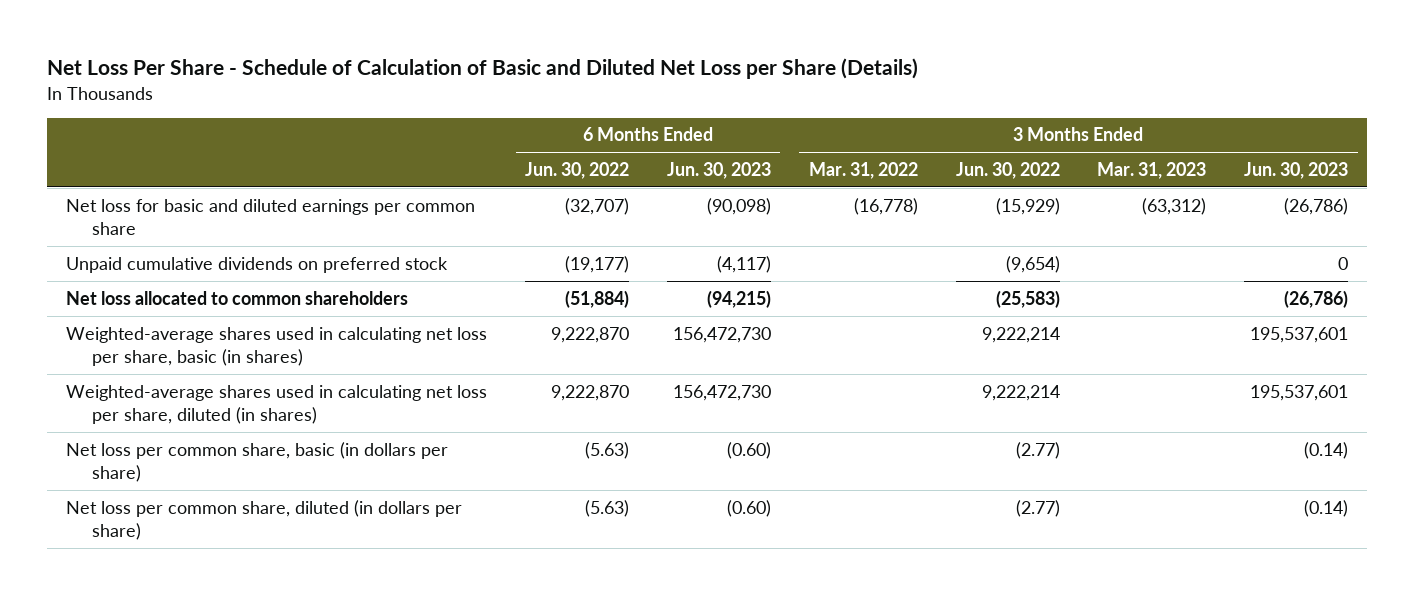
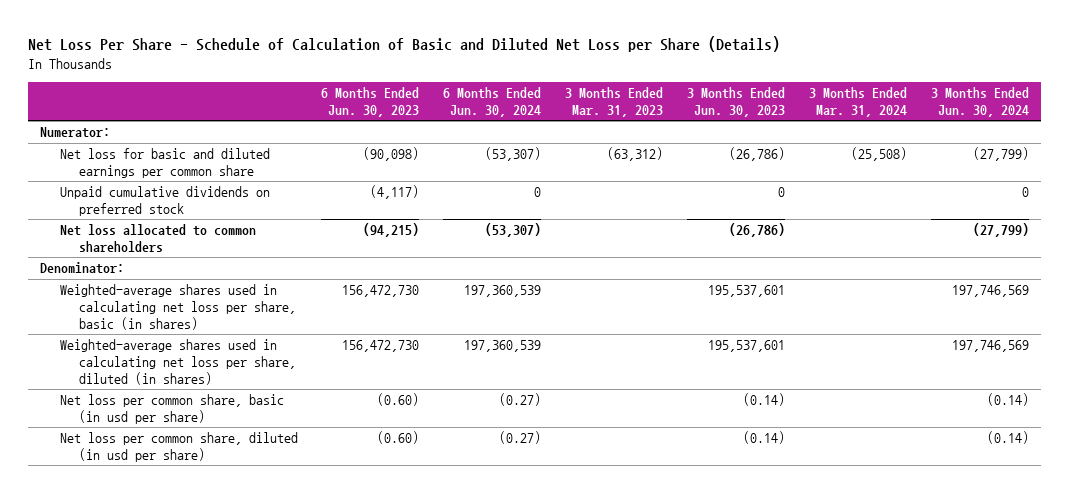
[525,161,630,179] Jun. 30, 2022 -> none
[808,161,918,179] Mar. 31, 2022 -> none
[955,161,1060,179] Jun. 30, 2022 -> none
none -> [443,86,542,117] 6 Months Ended Jun. 30, 2024
none -> [808,86,907,117] 3 Months Ended Mar. 31, 2024
none -> [930,86,1029,117] 3 Months Ended Jun. 30, 2024
none -> [39,127,110,139] Numerator:
none -> [39,262,124,275] Denominator:
[66,441,449,482] Net loss per common share, basic (in dollars per share) -> [59,394,284,424] Net loss per common share, basic (in usd per share)
[66,499,463,540] Net loss per common share, diluted (in dollars per share) -> [59,432,298,462] Net loss per common share, diluted (in usd per share)

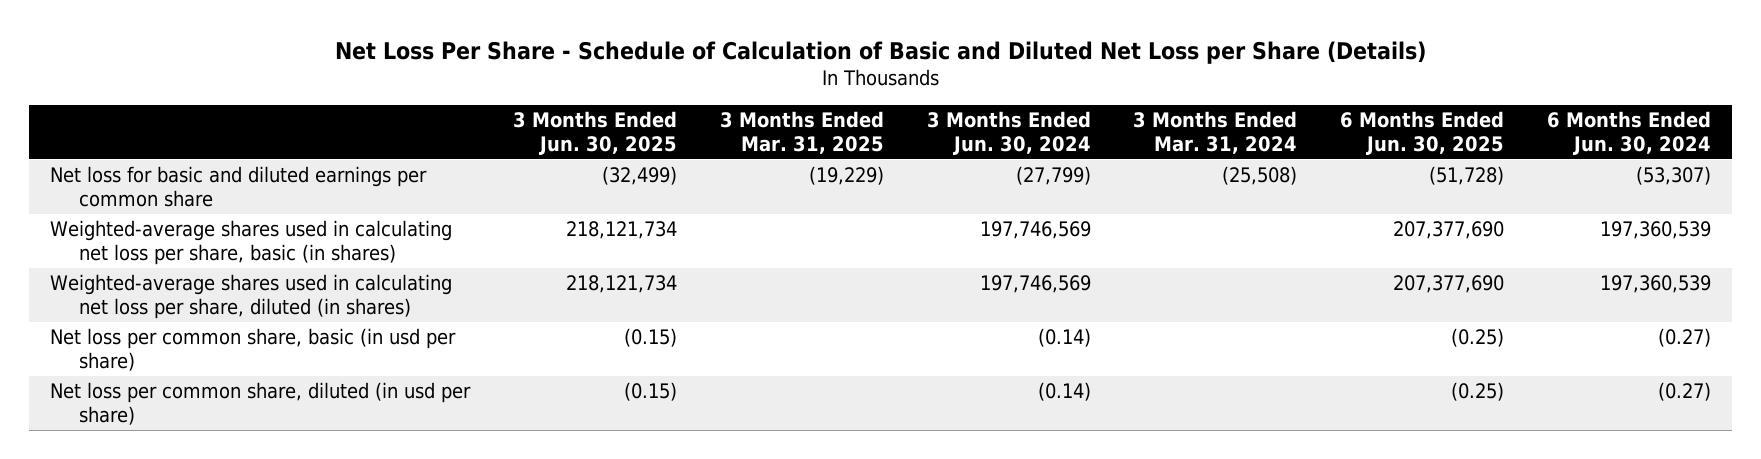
[321,86,420,117] 6 Months Ended Jun. 30, 2023 -> none
[565,86,664,117] 3 Months Ended Mar. 31, 2023 -> none
[687,86,786,117] 3 Months Ended Jun. 30, 2023 -> none
none -> [513,110,678,155] 3 Months Ended Jun. 30, 2025
none -> [719,110,884,154] 3 Months Ended Mar. 31, 2025
none -> [1340,110,1505,155] 6 Months Ended Jun. 30, 2025
[39,127,110,139] Numerator: -> none
[59,186,270,216] Unpaid cumulative dividends on preferred stock -> none
[59,224,256,252] Net loss allocated to common shareholders -> none
[39,262,124,275] Denominator: -> none

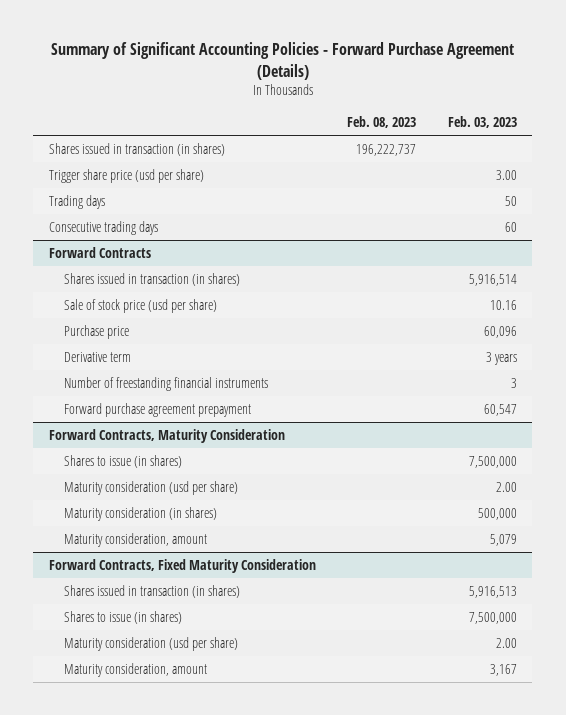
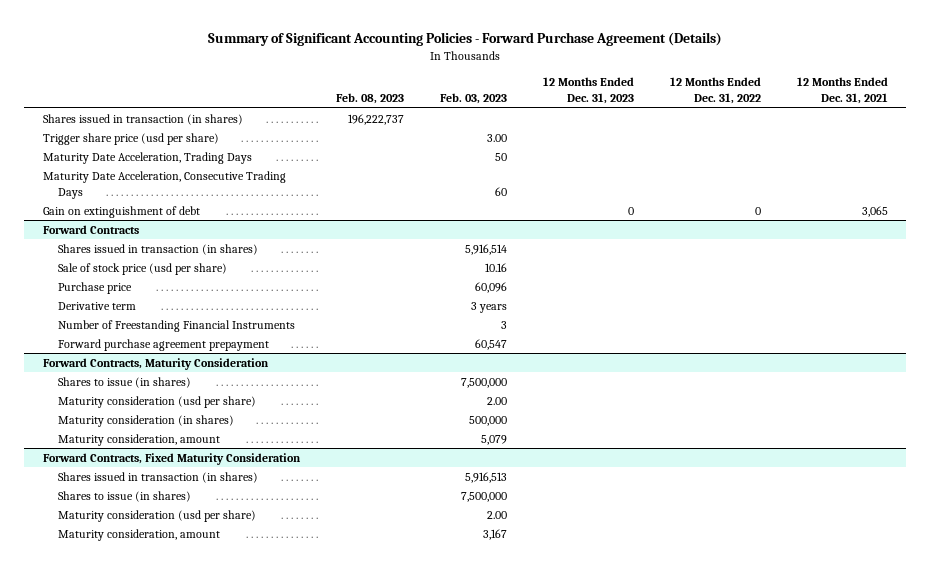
none -> [543,77,635,104] 12 Months Ended Dec. 31, 2023
none -> [670,77,762,104] 12 Months Ended Dec. 31, 2022
none -> [797,77,889,104] 12 Months Ended Dec. 31, 2021
[49,194,106,209] Trading days -> [42,151,252,164] Maturity Date Acceleration, Trading Days
[49,220,159,235] Consecutive trading days -> [42,170,286,199] Maturity Date Acceleration, Consecutive Trading Days
none -> [42,205,200,218] Gain on extinguishment of debt
[64,376,269,391] Number of freestanding financial instruments -> [58,319,296,332] Number of Freestanding Financial Instruments

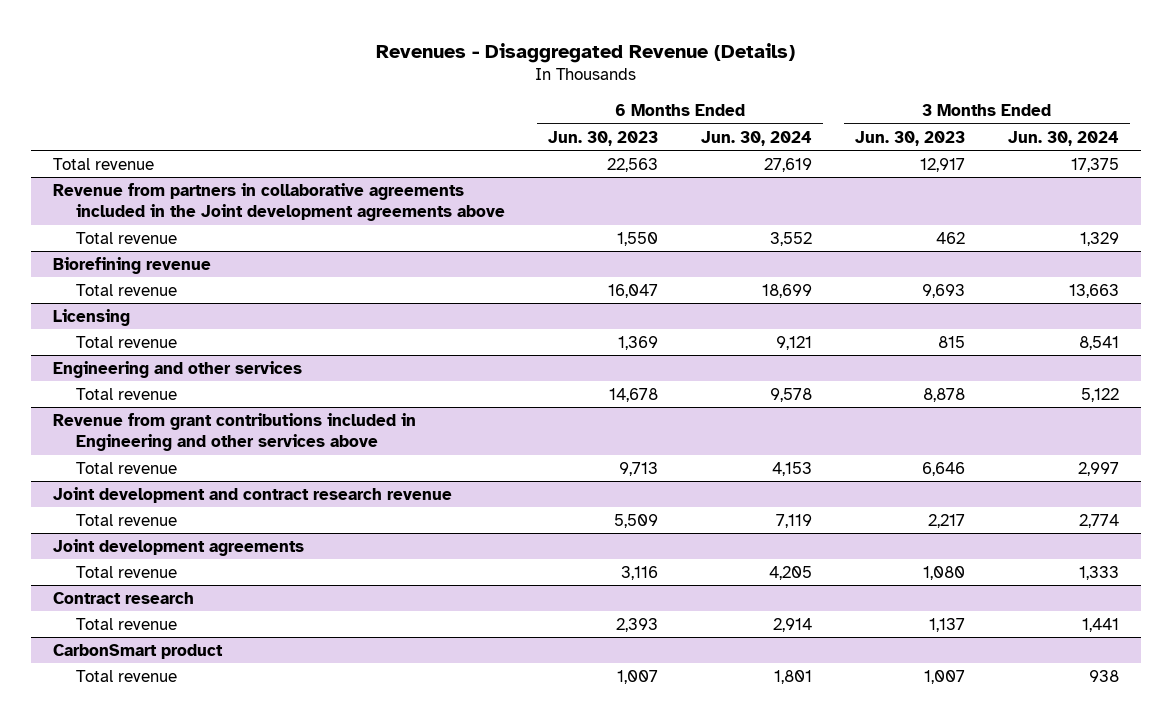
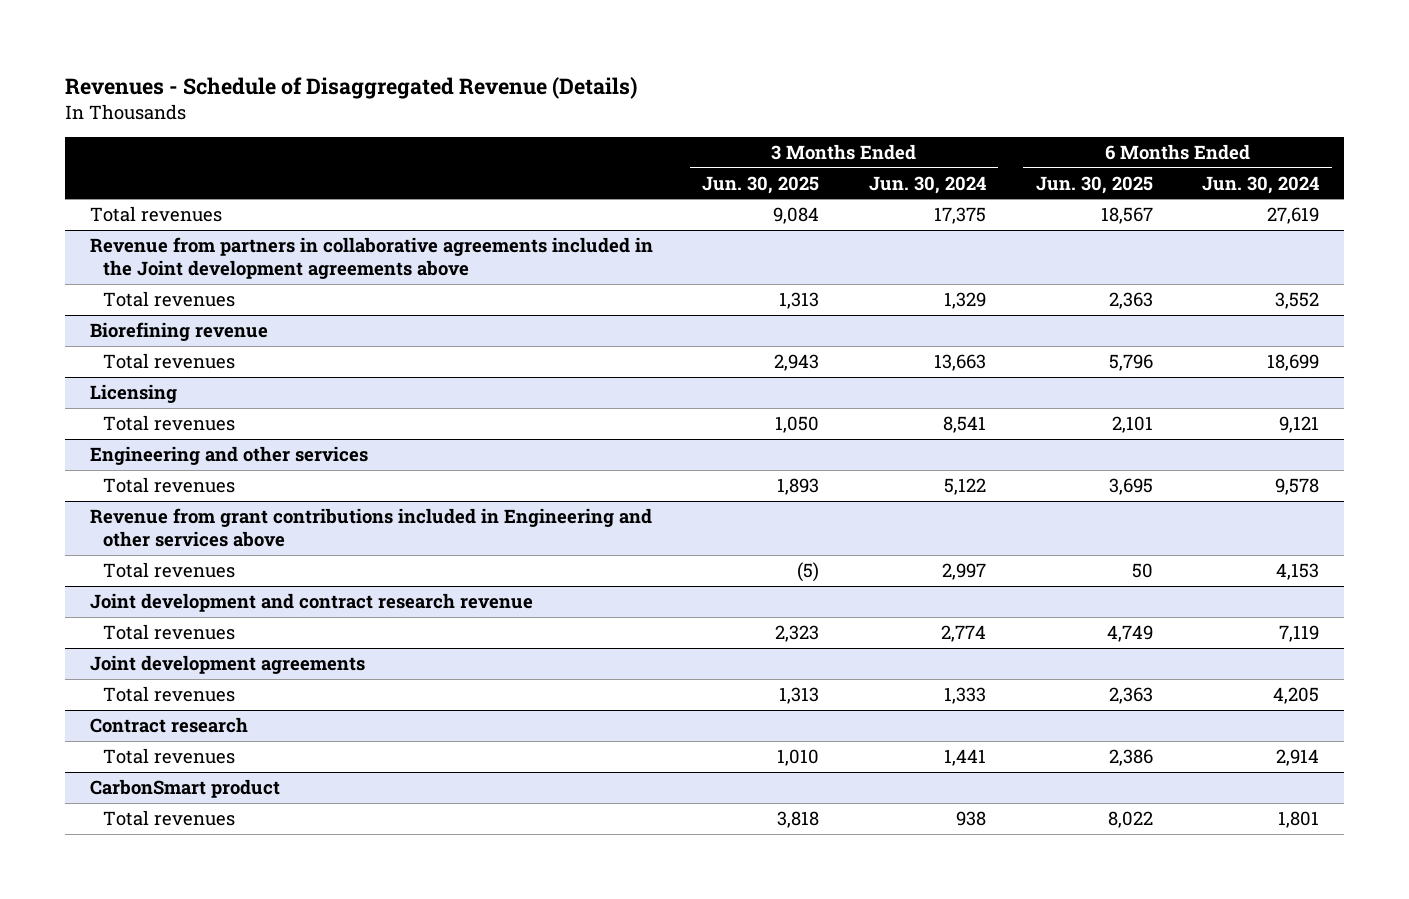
[376,42,796,63] Revenues - Disaggregated Revenue (Details) -> [64,76,637,99] Revenues - Schedule of Disaggregated Revenue (Details)
[548,130,659,146] Jun. 30, 2023 -> none
[855,130,966,146] Jun. 30, 2023 -> none
none -> [702,175,820,194] Jun. 30, 2025
none -> [1035,175,1153,194] Jun. 30, 2025
[52,157,154,170] Total revenue -> [89,205,222,222] Total revenues
[76,231,178,244] Total revenue -> [103,290,236,307] Total revenues
[76,283,178,296] Total revenue -> [103,352,236,369] Total revenues
[76,335,178,348] Total revenue -> [103,414,236,431] Total revenues
[76,387,178,400] Total revenue -> [103,476,236,493] Total revenues
[76,461,178,474] Total revenue -> [103,561,236,578] Total revenues
[76,513,178,526] Total revenue -> [103,623,236,640] Total revenues
[76,565,178,578] Total revenue -> [103,685,236,702] Total revenues
[76,617,178,630] Total revenue -> [103,747,236,764] Total revenues
[76,669,178,682] Total revenue -> [103,809,236,826] Total revenues

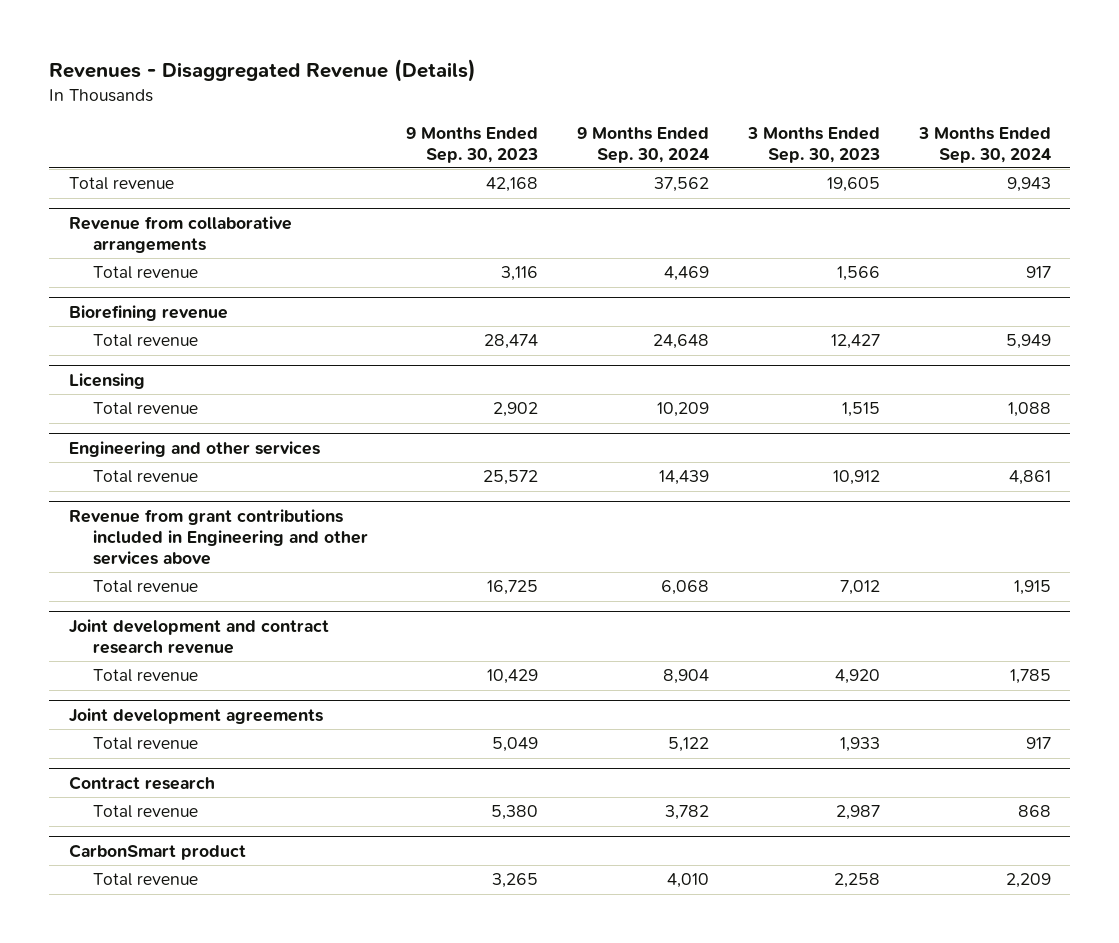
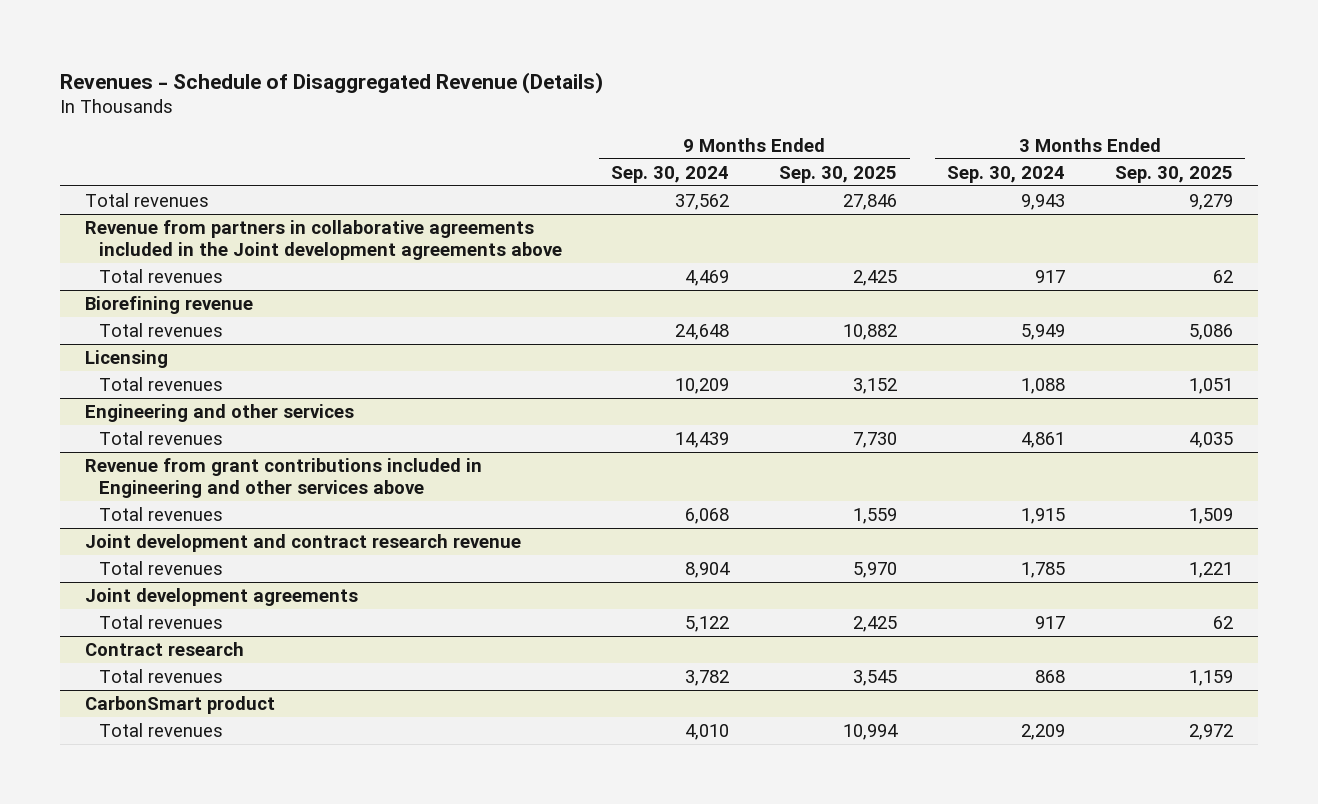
[49,58,477,82] Revenues - Disaggregated Revenue (Details) -> [60,71,604,94] Revenues - Schedule of Disaggregated Revenue (Details)
[406,126,539,163] 9 Months Ended Sep. 30, 2023 -> none
[746,126,880,163] 3 Months Ended Sep. 30, 2023 -> none
none -> [779,165,898,183] Sep. 30, 2025
none -> [1114,165,1233,183] Sep. 30, 2025
[68,177,174,191] Total revenue -> [85,193,210,208] Total revenues
[68,215,292,253] Revenue from collaborative arrangements -> [85,220,562,260] Revenue from partners in collaborative agreements included in the Joint development agreements above
[92,266,198,280] Total revenue -> [98,269,223,284] Total revenues
[92,334,198,348] Total revenue -> [98,323,223,338] Total revenues
[92,402,198,416] Total revenue -> [98,377,223,392] Total revenues
[92,470,198,484] Total revenue -> [98,431,223,446] Total revenues
[92,580,198,594] Total revenue -> [98,507,223,522] Total revenues
[92,669,198,683] Total revenue -> [98,561,223,576] Total revenues
[92,737,198,751] Total revenue -> [98,615,223,630] Total revenues
[92,805,198,819] Total revenue -> [98,669,223,684] Total revenues
[92,873,198,887] Total revenue -> [98,723,223,738] Total revenues

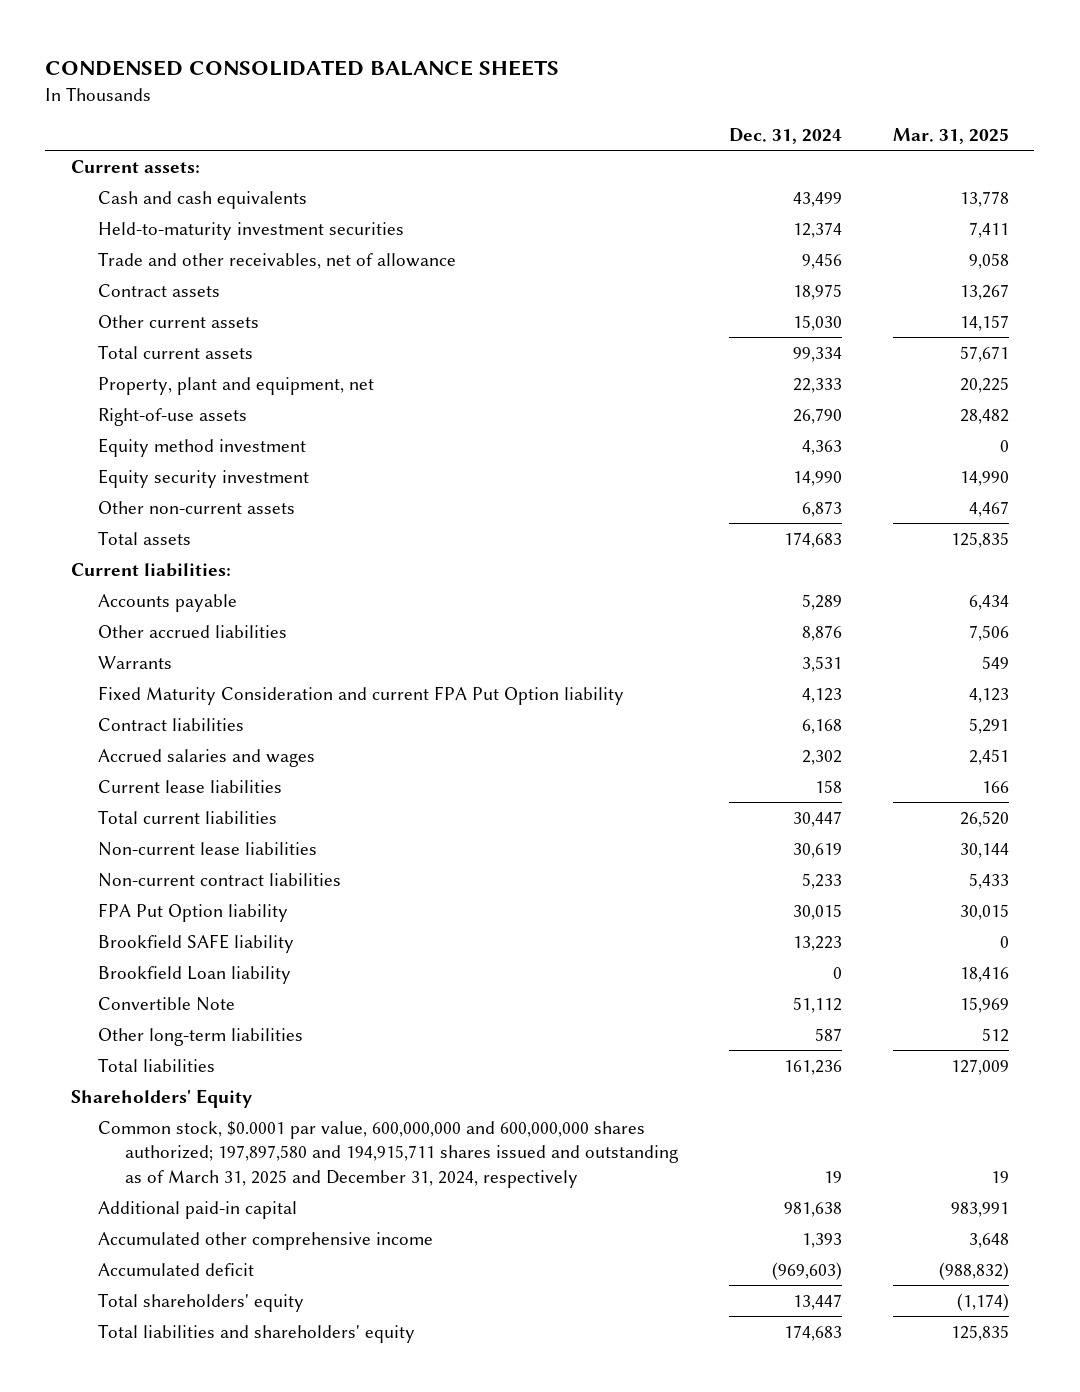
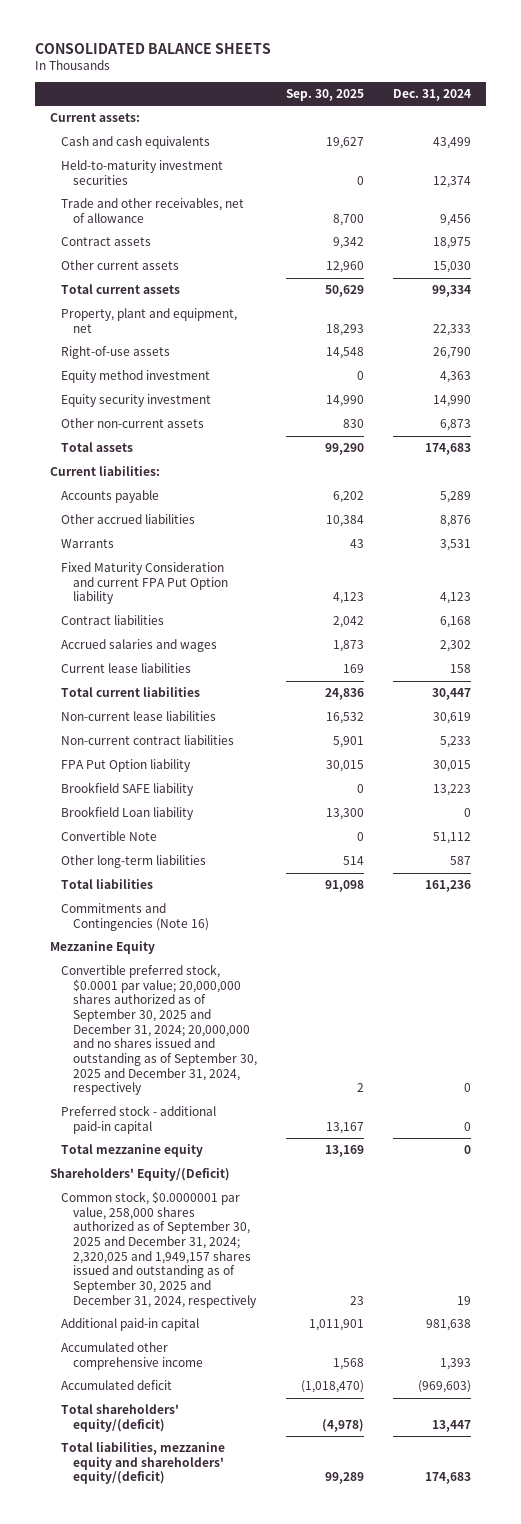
[45,59,560,76] CONDENSED CONSOLIDATED BALANCE SHEETS -> [34,42,271,54] CONSOLIDATED BALANCE SHEETS
[893,128,1010,145] Mar. 31, 2025 -> none
none -> [285,88,364,101] Sep. 30, 2025
none -> [61,903,209,931] Commitments and Contingencies (Note 16)
none -> [49,941,155,955] Mezzanine Equity
none -> [61,964,257,1096] Convertible preferred stock, $0.0001 par value; 20,000,000 shares authorized as of September 30, 2025 and December 31, 2024; 20,000,000 and no shares issued and outstanding as of September 30, 2025 and December 31, 2024, respectively
none -> [61,1105,217,1134] Preferred stock - additional paid-in capital
none -> [61,1144,204,1158] Total mezzanine equity
[70,1088,252,1108] Shareholders' Equity -> [49,1168,230,1182] Shareholders' Equity/(Deficit)
[98,1120,679,1188] Common stock, $0.0001 par value, 600,000,000 and 600,000,000 shares authorized; 197,897,580 and 194,915,711 shares issued and outstanding as of March 31, 2025 and December 31, 2024, respectively -> [61,1191,257,1308] Common stock, $0.0000001 par value, 258,000 shares authorized as of September 30, 2025 and December 31, 2024; 2,320,025 and 1,949,157 shares issued and outstanding as of September 30, 2025 and December 31, 2024, respectively
[98,1292,305,1312] Total shareholders' equity -> [61,1404,180,1432] Total shareholders' equity/(deficit)
[98,1323,416,1343] Total liabilities and shareholders' equity -> [61,1442,226,1485] Total liabilities, mezzanine equity and shareholders' equity/(deficit)

